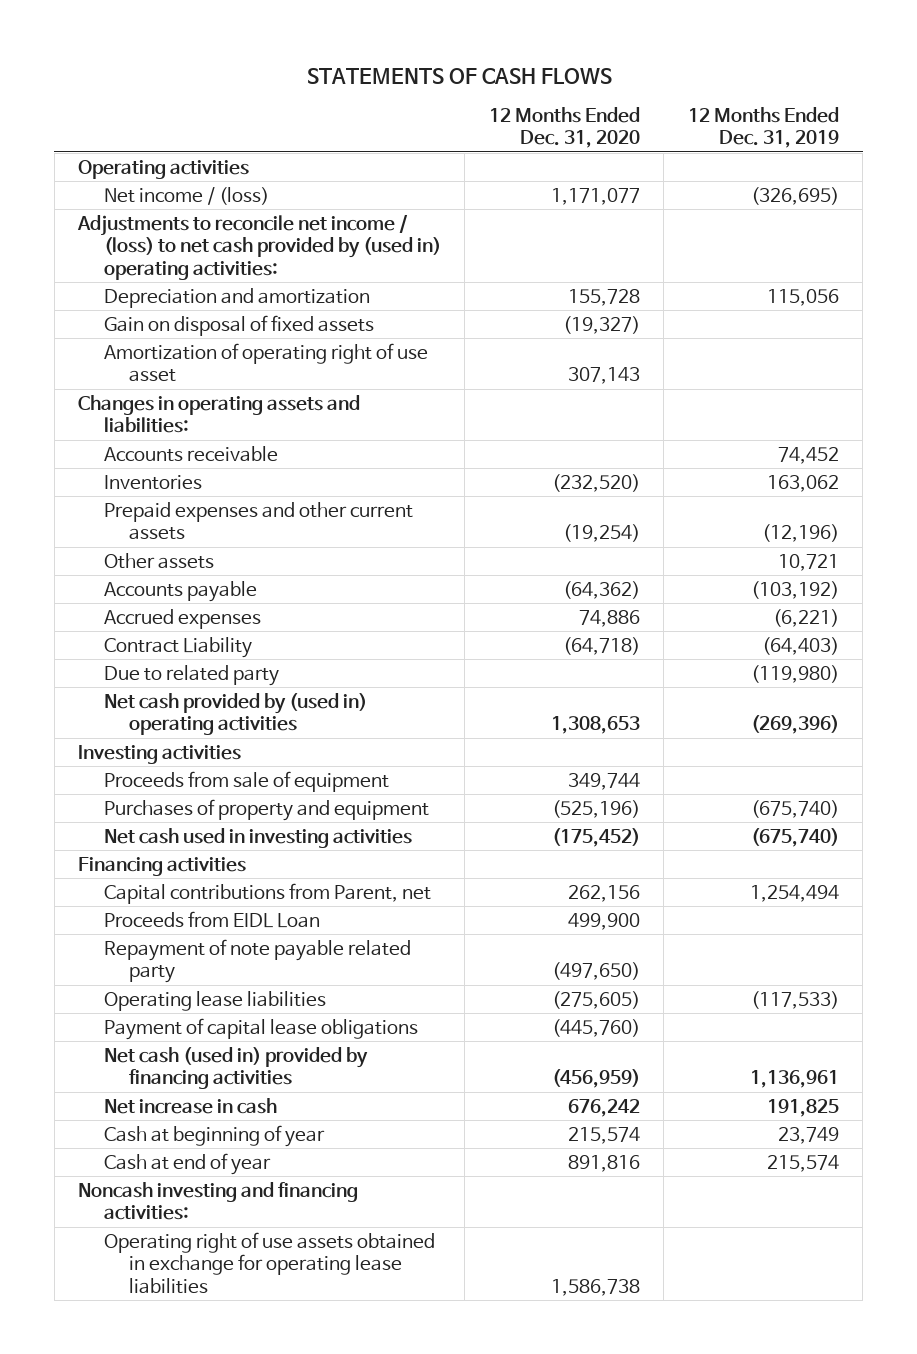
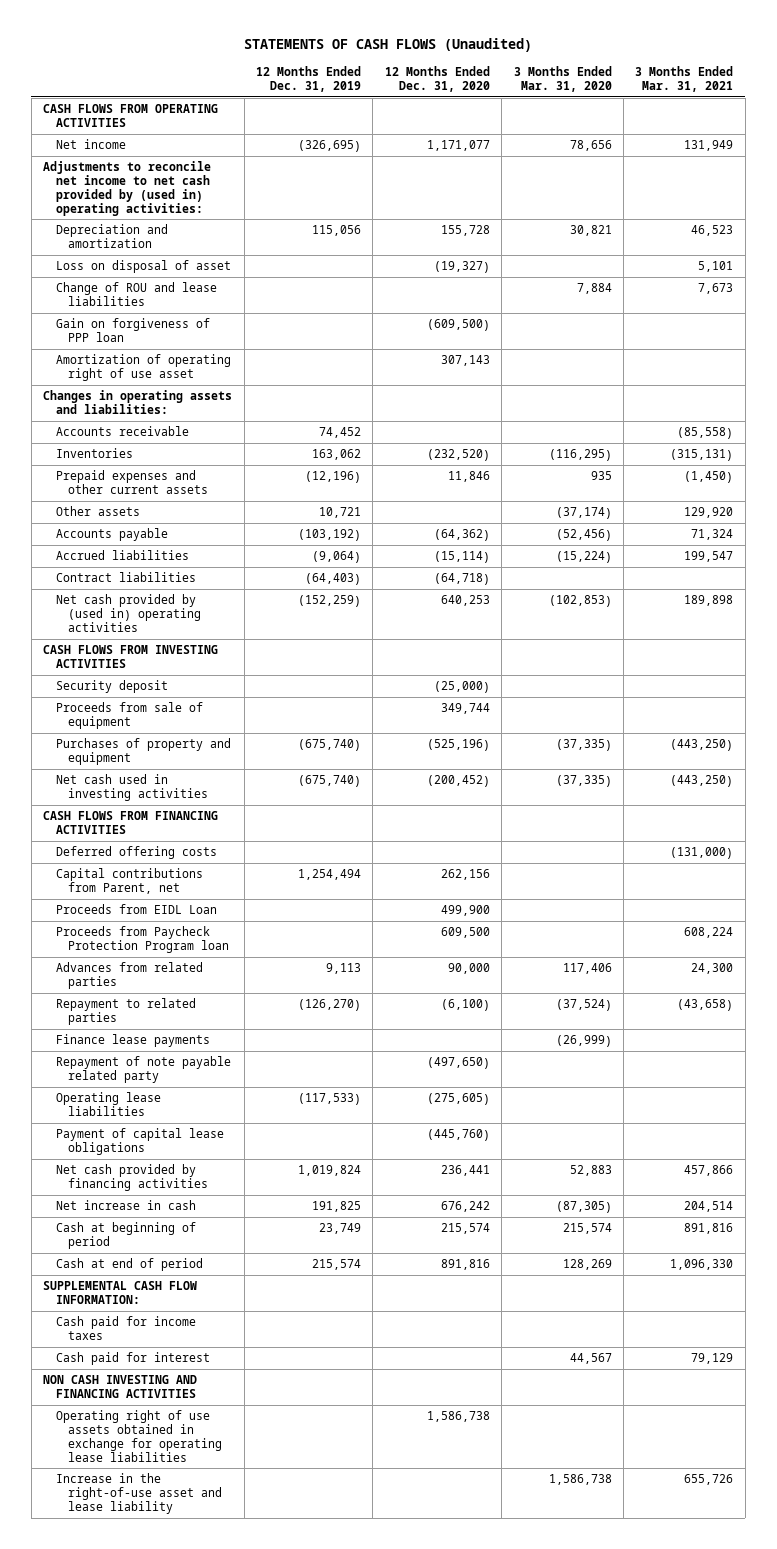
[306,67,612,84] STATEMENTS OF CASH FLOWS -> [244,38,533,53] STATEMENTS OF CASH FLOWS (Unaudited)
none -> [513,66,612,93] 3 Months Ended Mar. 31, 2020
none -> [635,66,734,93] 3 Months Ended Mar. 31, 2021
[78,159,250,179] Operating activities -> [43,104,219,127] CASH FLOWS FROM OPERATING ACTIVITIES
[103,186,269,205] Net income / (loss) -> [55,139,126,150] Net income
[77,213,441,280] Adjustments to reconcile net income / (loss) to net cash provided by (used in) operating activities: -> [43,161,212,216] Adjustments to reconcile net income to net cash provided by (used in) operating activities:
[103,314,374,336] Gain on disposal of fixed assets -> [55,260,231,274] Loss on disposal of asset
none -> [55,282,217,306] Change of ROU and lease liabilities
none -> [55,318,210,342] Gain on forgiveness of PPP loan
[562,524,640,543] (19,254) -> [447,471,490,483] 11,846
[103,664,279,686] Due to related party -> none
[103,608,261,629] Accrued expenses -> [55,550,189,561] Accrued liabilities
[578,609,640,627] 74,886 -> [433,551,490,564] (15,114)
[772,608,839,627] (6,221) -> [312,551,362,564] (9,064)
[103,636,252,658] Contract Liability -> [55,572,196,583] Contract liabilities
[550,716,640,735] 1,308,653 -> [440,595,490,607] 640,253
[750,715,839,735] (269,396) -> [298,595,362,608] (152,259)
[78,744,242,764] Investing activities -> [43,645,219,668] CASH FLOWS FROM INVESTING ACTIVITIES
none -> [55,680,168,694] Security deposit
[551,827,640,847] (175,452) -> [426,775,490,788] (200,452)
[78,856,247,876] Financing activities -> [43,811,219,834] CASH FLOWS FROM FINANCING ACTIVITIES
none -> [55,846,217,860] Deferred offering costs
none -> [55,926,230,953] Proceeds from Paycheck Protection Program loan
none -> [55,962,203,989] Advances from related parties
none -> [55,998,196,1025] Repayment to related parties
none -> [55,1034,210,1048] Finance lease payments
[103,1046,368,1090] Net cash (used in) provided by financing activities -> [55,1164,209,1191] Net cash provided by financing activities
[551,1069,640,1089] (456,959) -> [440,1165,490,1177] 236,441
[749,1070,839,1089] 1,136,961 -> [298,1165,362,1177] 1,019,824
[103,1124,325,1147] Cash at beginning of year -> [55,1222,196,1249] Cash at beginning of period
[103,1152,271,1175] Cash at end of year -> [55,1258,203,1272] Cash at end of period
none -> [43,1281,198,1304] SUPPLEMENTAL CASH FLOW INFORMATION:
none -> [55,1316,196,1340] Cash paid for income taxes
none -> [55,1352,210,1366] Cash paid for interest
[78,1181,359,1221] Noncash investing and financing activities: -> [43,1375,198,1398] NON CASH INVESTING AND FINANCING ACTIVITIES
none -> [55,1473,223,1514] Increase in the right-of-use asset and lease liability

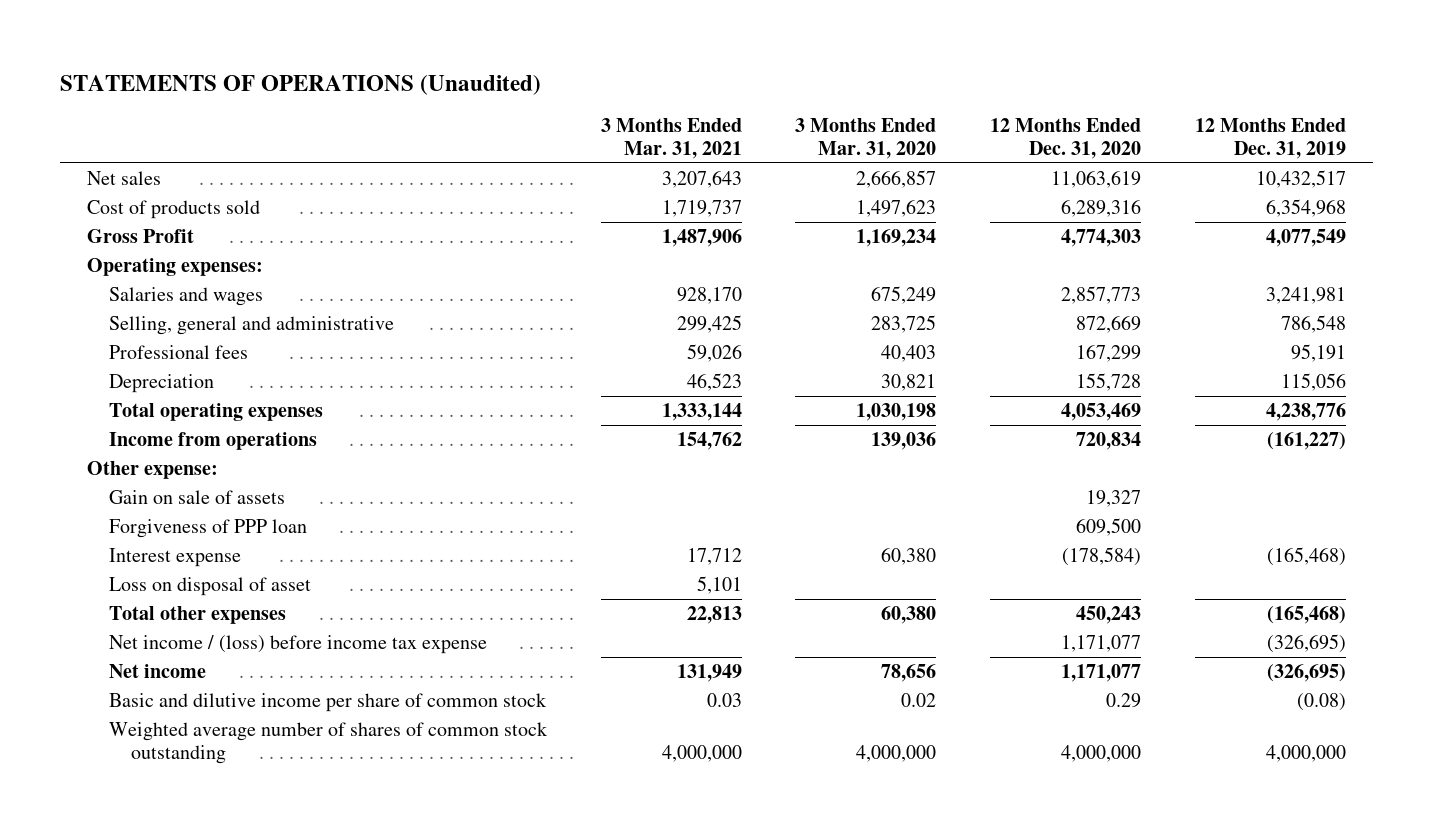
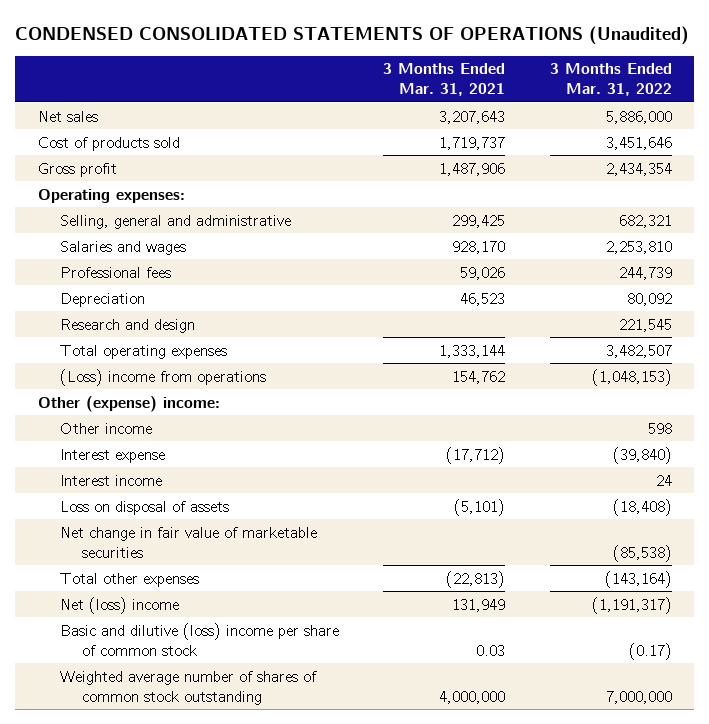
[60,74,542,95] STATEMENTS OF OPERATIONS (Unaudited) -> [15,25,690,45] CONDENSED CONSOLIDATED STATEMENTS OF OPERATIONS (Unaudited)
[795,117,937,159] 3 Months Ended Mar. 31, 2020 -> none
[990,117,1142,159] 12 Months Ended Dec. 31, 2020 -> none
[1194,117,1346,159] 12 Months Ended Dec. 31, 2019 -> none
none -> [549,63,672,97] 3 Months Ended Mar. 31, 2022
[86,229,194,244] Gross Profit -> [37,162,117,177] Gross profit
[109,287,264,307] Salaries and wages -> [59,240,186,255] Salaries and wages
none -> [59,318,195,333] Research and design
[109,490,286,505] Gain on sale of assets -> none
[109,519,308,539] Forgiveness of PPP loan -> none
[109,635,488,655] Net income / (loss) before income tax expense -> none
[109,432,318,451] Income from operations -> [59,368,266,386] (Loss) income from operations
[86,461,218,480] Other expense: -> [37,395,220,412] Other (expense) income:
none -> [59,422,152,434] Other income
[686,548,742,566] 17,712 -> [446,446,506,464] (17,712)
none -> [59,474,162,486] Interest income
[109,577,312,597] Loss on disposal of asset -> [59,500,229,515] Loss on disposal of assets
[696,576,742,595] 5,101 -> [454,498,506,516] (5,101)
none -> [59,526,317,558] Net change in fair value of marketable securities
[686,606,742,625] 22,813 -> [446,570,506,588] (22,813)
[109,664,207,679] Net income -> [59,596,179,614] Net (loss) income
[109,693,548,713] Basic and dilutive income per share of common stock -> [59,622,339,656] Basic and dilutive (loss) income per share of common stock

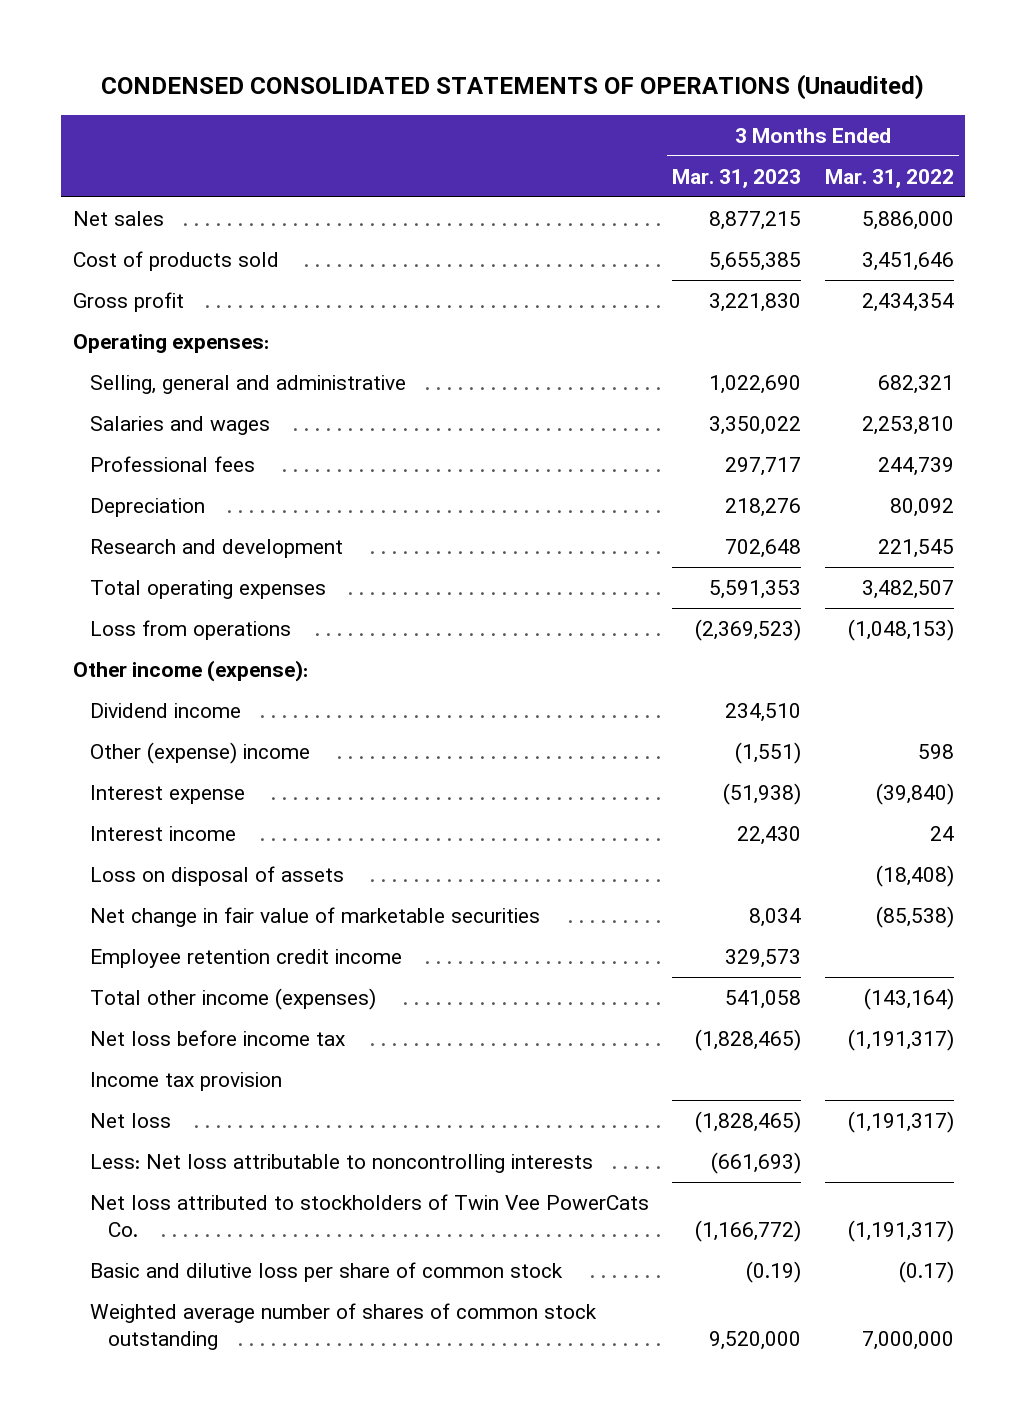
[383,63,506,97] 3 Months Ended Mar. 31, 2021 -> none
none -> [672,168,802,188] Mar. 31, 2023
[59,318,195,333] Research and design -> [90,538,344,558] Research and development
[59,368,266,386] (Loss) income from operations -> [90,619,292,640] Loss from operations
[37,395,220,412] Other (expense) income: -> [72,659,308,682] Other income (expense):
none -> [90,702,242,718] Dividend income
[59,422,152,434] Other income -> [90,741,311,764] Other (expense) income
none -> [90,948,403,968] Employee retention credit income
[59,572,199,587] Total other expenses -> [90,987,377,1010] Total other income (expenses)
none -> [90,1029,346,1046] Net loss before income tax
none -> [90,1071,283,1091] Income tax provision
[59,596,179,614] Net (loss) income -> [90,1112,172,1128] Net loss
none -> [90,1153,594,1173] Less: Net loss attributable to noncontrolling interests
none -> [90,1193,650,1237] Net loss attributed to stockholders of Twin Vee PowerCats Co.
[59,622,339,656] Basic and dilutive (loss) income per share of common stock -> [90,1261,564,1282] Basic and dilutive loss per share of common stock

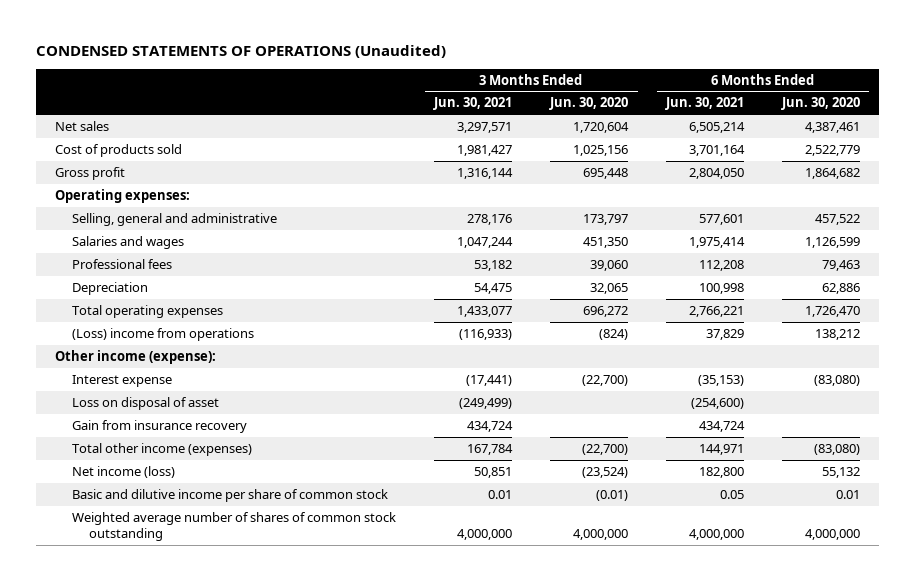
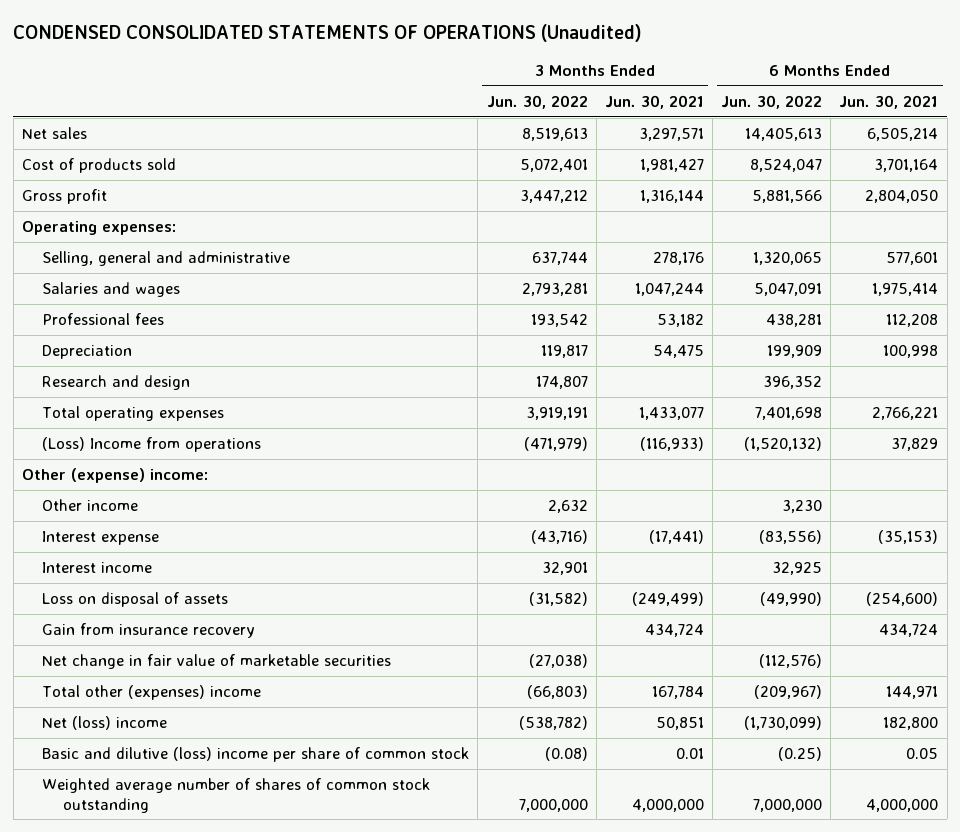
[35,44,446,58] CONDENSED STATEMENTS OF OPERATIONS (Unaudited) -> [13,23,643,42] CONDENSED CONSOLIDATED STATEMENTS OF OPERATIONS (Unaudited)
[549,97,629,111] Jun. 30, 2020 -> none
[780,97,860,111] Jun. 30, 2020 -> none
none -> [486,94,588,109] Jun. 30, 2022
none -> [721,94,823,109] Jun. 30, 2022
none -> [42,374,191,390] Research and design
[72,327,255,341] (Loss) income from operations -> [42,436,262,452] (Loss) Income from operations
[54,349,216,364] Other income (expense): -> [22,467,209,483] Other (expense) income:
none -> [42,498,139,511] Other income
none -> [42,561,153,573] Interest income
[72,396,220,410] Loss on disposal of asset -> [42,591,229,607] Loss on disposal of assets
none -> [42,653,392,669] Net change in fair value of marketable securities
[72,442,253,456] Total other income (expenses) -> [42,684,262,700] Total other (expenses) income
[72,465,176,478] Net income (loss) -> [42,715,168,730] Net (loss) income
[72,488,389,502] Basic and dilutive income per share of common stock -> [42,746,470,762] Basic and dilutive (loss) income per share of common stock

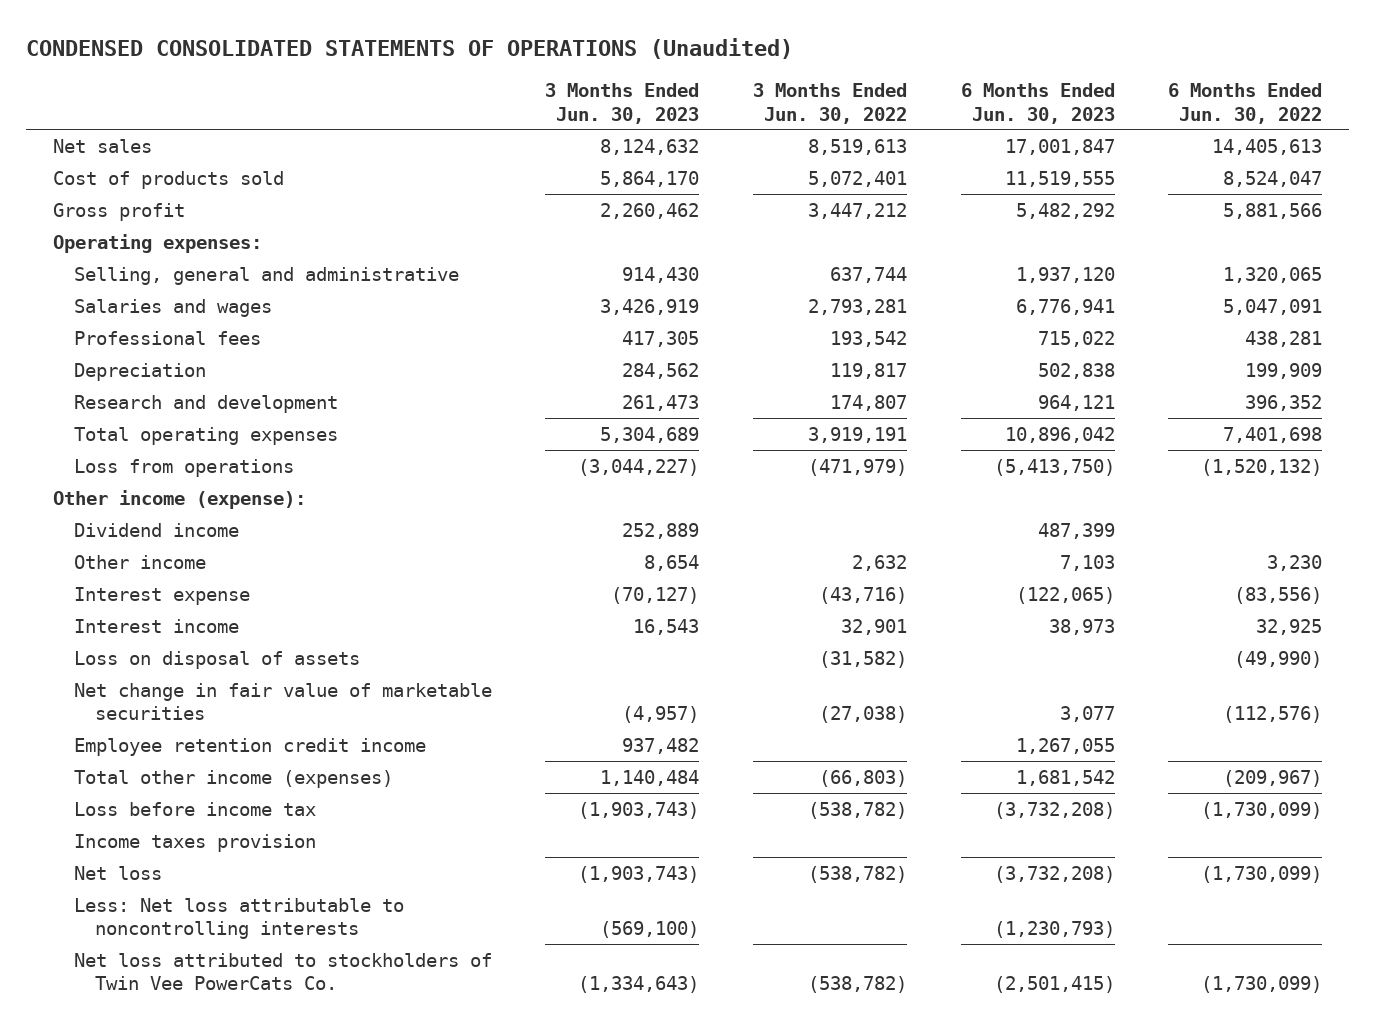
[604,94,704,109] Jun. 30, 2021 -> none
[839,94,939,109] Jun. 30, 2021 -> none
none -> [545,83,700,124] 3 Months Ended Jun. 30, 2023
none -> [960,83,1115,124] 6 Months Ended Jun. 30, 2023
[42,374,191,390] Research and design -> [73,394,338,413] Research and development
[42,436,262,452] (Loss) Income from operations -> [73,458,294,477] Loss from operations
[22,467,209,483] Other (expense) income: -> [52,489,306,509] Other income (expense):
none -> [73,522,239,537] Dividend income
[42,622,256,638] Gain from insurance recovery -> none
[42,746,470,762] Basic and dilutive (loss) income per share of common stock -> none
[42,777,431,813] Weighted average number of shares of common stock outstanding -> none
none -> [73,737,426,756] Employee retention credit income
[42,684,262,700] Total other (expenses) income -> [73,769,393,788] Total other income (expenses)
none -> [73,801,316,816] Loss before income tax
none -> [73,833,316,852] Income taxes provision
[42,715,168,730] Net (loss) income -> [73,865,162,880] Net loss
none -> [73,897,404,939] Less: Net loss attributable to noncontrolling interests
none -> [73,952,492,990] Net loss attributed to stockholders of Twin Vee PowerCats Co.

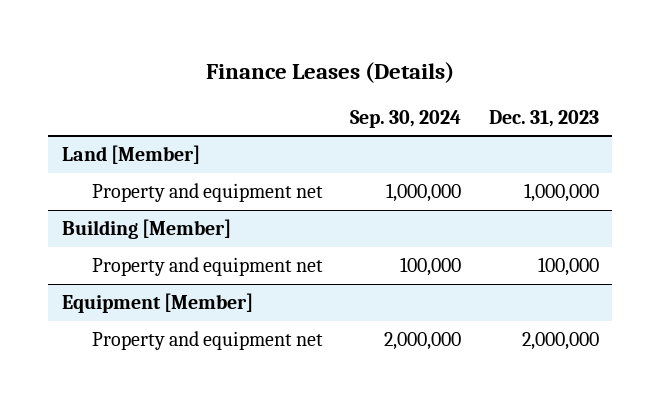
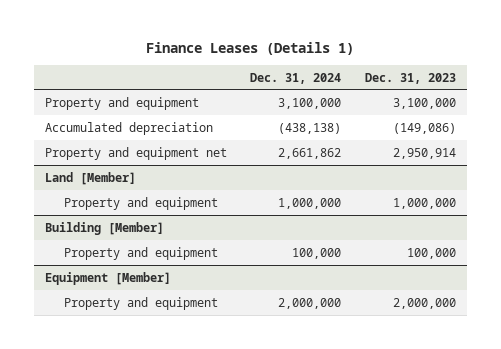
[206,61,455,83] Finance Leases (Details) -> [146,41,355,55] Finance Leases (Details 1)
[350,109,462,128] Sep. 30, 2024 -> none
none -> [250,72,342,84] Dec. 31, 2024
none -> [45,96,200,110] Property and equipment
none -> [45,121,214,135] Accumulated depreciation
none -> [45,146,228,160] Property and equipment net
[91,183,323,203] Property and equipment net -> [64,196,219,210] Property and equipment
[91,257,323,277] Property and equipment net -> [64,246,219,260] Property and equipment
[91,331,323,351] Property and equipment net -> [64,296,219,310] Property and equipment

